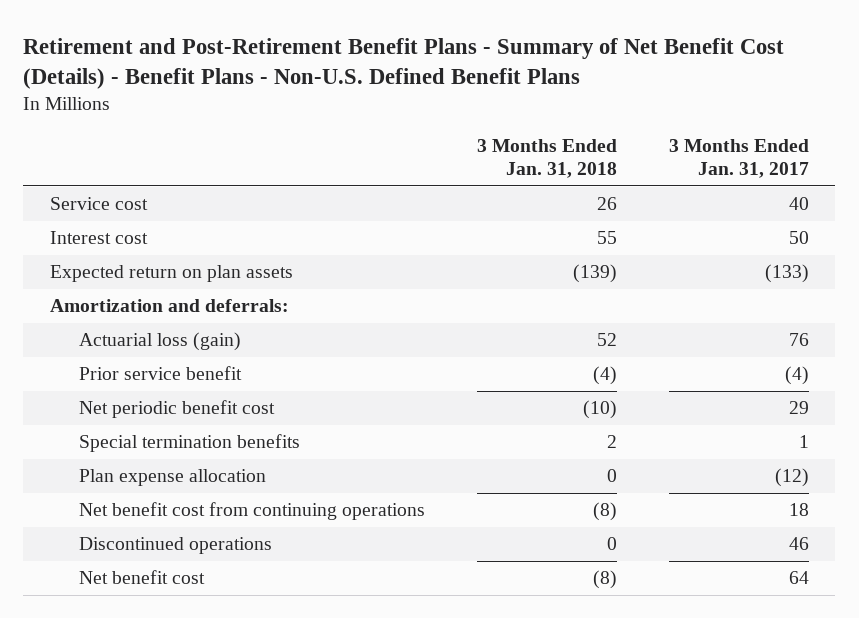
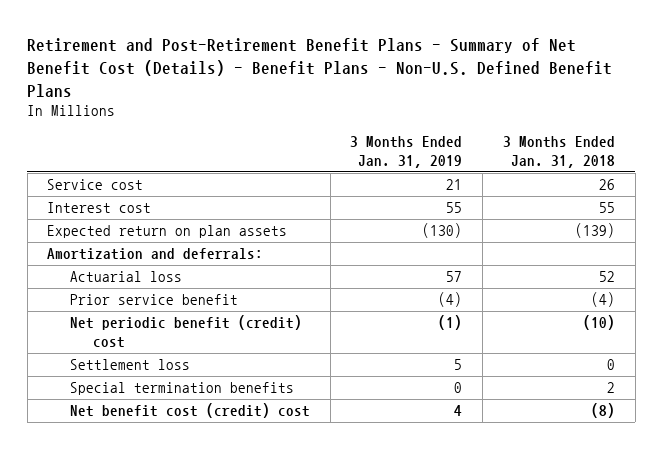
[669,139,810,179] 3 Months Ended Jan. 31, 2017 -> none
none -> [350,136,463,169] 3 Months Ended Jan. 31, 2019
[79,332,242,352] Actuarial loss (gain) -> [70,271,183,283] Actuarial loss
[79,400,276,419] Net periodic benefit cost -> [70,315,303,349] Net periodic benefit (credit) cost
none -> [70,359,191,371] Settlement loss
[79,469,267,487] Plan expense allocation -> none
[79,502,426,521] Net benefit cost from continuing operations -> none
[79,537,273,555] Discontinued operations -> none
[79,570,206,585] Net benefit cost -> [70,403,311,419] Net benefit cost (credit) cost

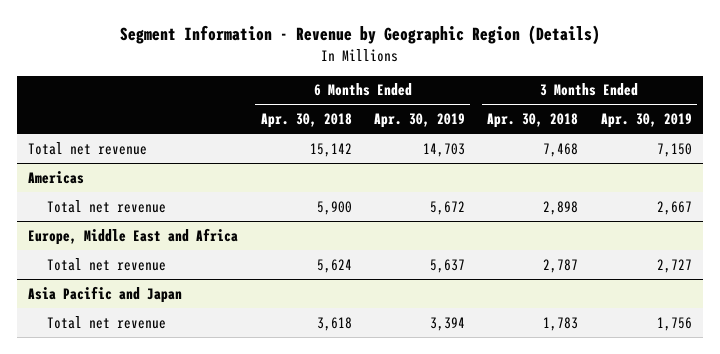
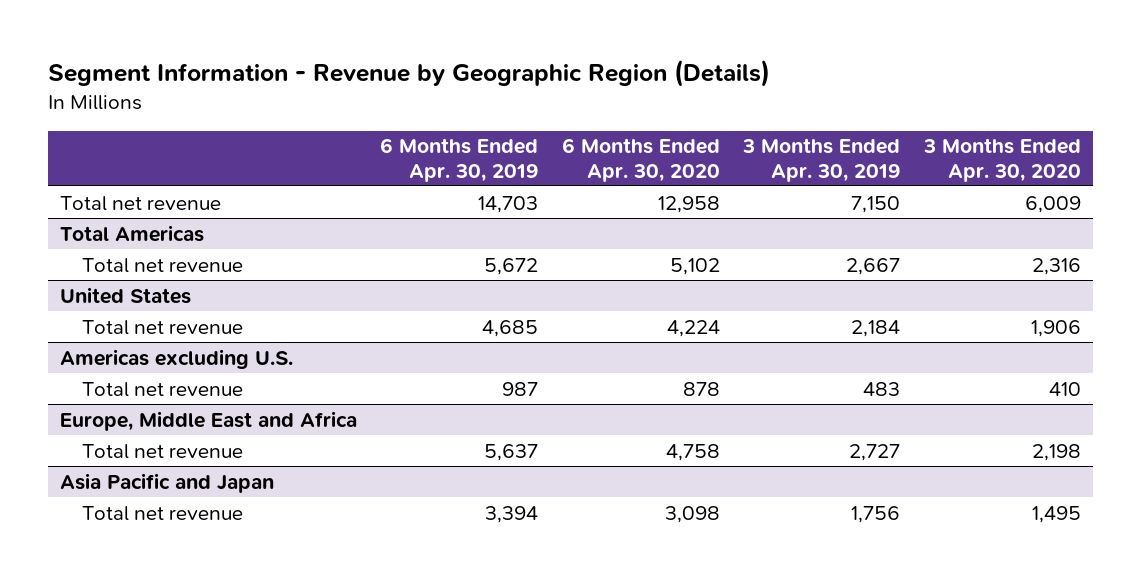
[260,113,352,129] Apr. 30, 2018 -> none
[487,113,579,129] Apr. 30, 2018 -> none
none -> [561,138,720,182] 6 Months Ended Apr. 30, 2020
none -> [922,138,1081,182] 3 Months Ended Apr. 30, 2020
[28,170,85,184] Americas -> [59,224,204,242] Total Americas
none -> [59,286,191,304] United States
none -> [82,319,244,335] Total net revenue
none -> [59,348,293,369] Americas excluding U.S.
none -> [82,381,244,397] Total net revenue

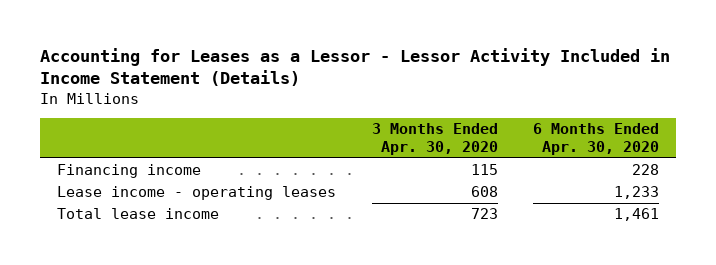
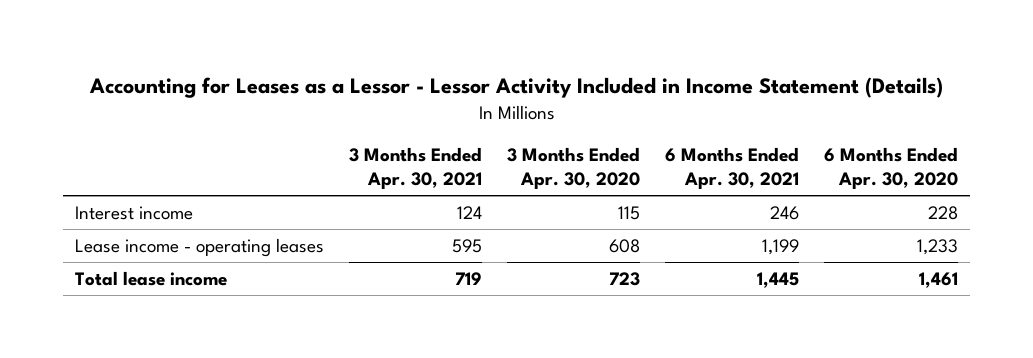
none -> [349,146,483,189] 3 Months Ended Apr. 30, 2021
none -> [665,146,800,189] 6 Months Ended Apr. 30, 2021
[57,164,202,179] Financing income -> [75,205,194,220] Interest income

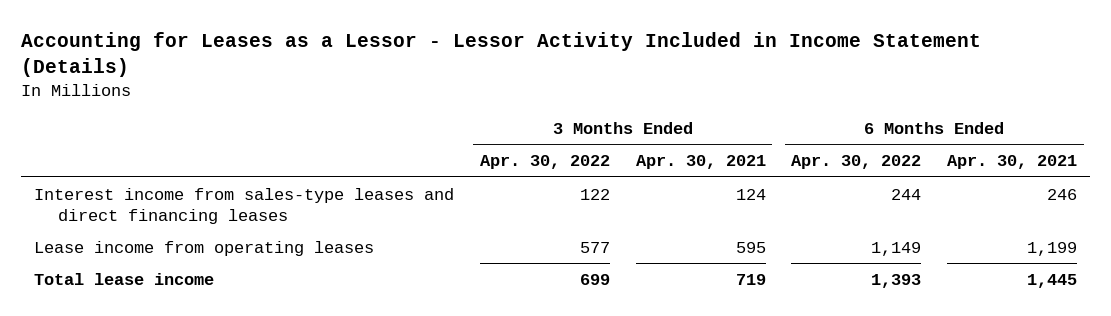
[507,146,641,189] 3 Months Ended Apr. 30, 2020 -> none
[823,146,958,189] 6 Months Ended Apr. 30, 2020 -> none
none -> [479,155,610,170] Apr. 30, 2022
none -> [791,155,922,170] Apr. 30, 2022
[75,205,194,220] Interest income -> [33,187,454,224] Interest income from sales-type leases and direct financing leases
[75,237,325,257] Lease income - operating leases -> [33,240,374,256] Lease income from operating leases

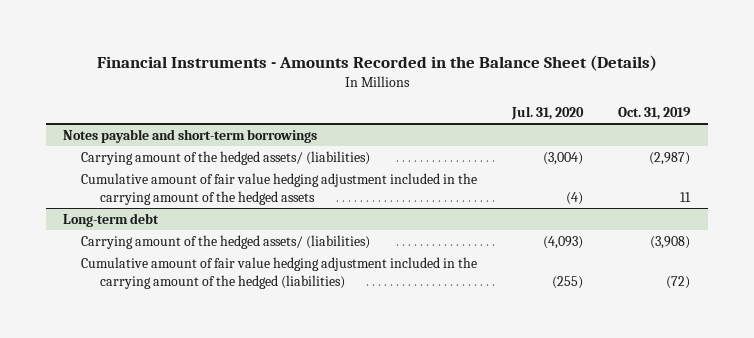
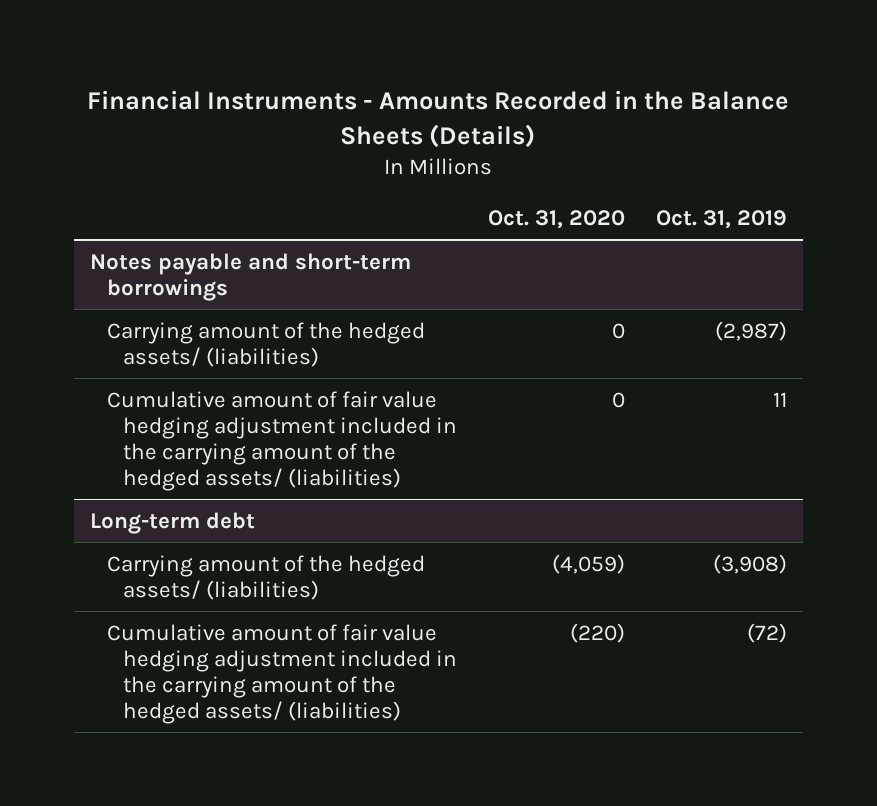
[96,54,657,71] Financial Instruments - Amounts Recorded in the Balance Sheet (Details) -> [87,89,790,148] Financial Instruments - Amounts Recorded in the Balance Sheets (Details)
[511,106,585,121] Jul. 31, 2020 -> none
none -> [488,209,626,229] Oct. 31, 2020
[81,172,478,205] Cumulative amount of fair value hedging adjustment included in the carrying amount of the hedged assets -> [106,390,458,491] Cumulative amount of fair value hedging adjustment included in the carrying amount of the hedged assets/ (liabilities)
[81,256,478,289] Cumulative amount of fair value hedging adjustment included in the carrying amount of the hedged (liabilities) -> [106,623,458,724] Cumulative amount of fair value hedging adjustment included in the carrying amount of the hedged assets/ (liabilities)

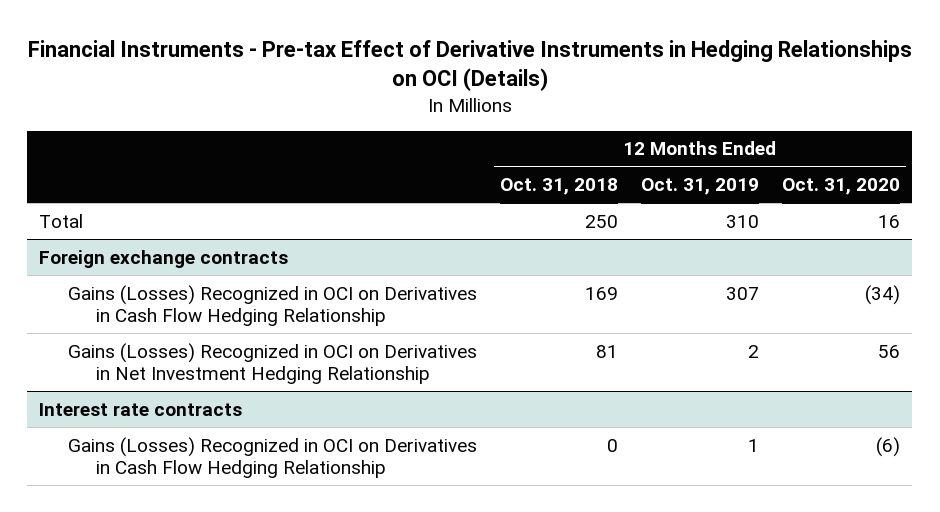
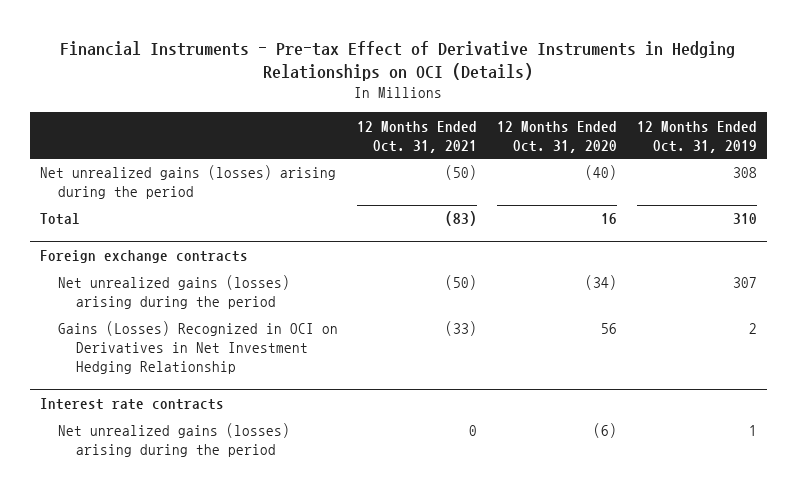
[499,178,618,196] Oct. 31, 2018 -> none
none -> [357,120,478,153] 12 Months Ended Oct. 31, 2021
none -> [39,165,336,200] Net unrealized gains (losses) arising during the period
[67,284,477,327] Gains (Losses) Recognized in OCI on Derivatives in Cash Flow Hedging Relationship -> [57,275,290,310] Net unrealized gains (losses) arising during the period
[67,436,477,479] Gains (Losses) Recognized in OCI on Derivatives in Cash Flow Hedging Relationship -> [57,423,290,458] Net unrealized gains (losses) arising during the period

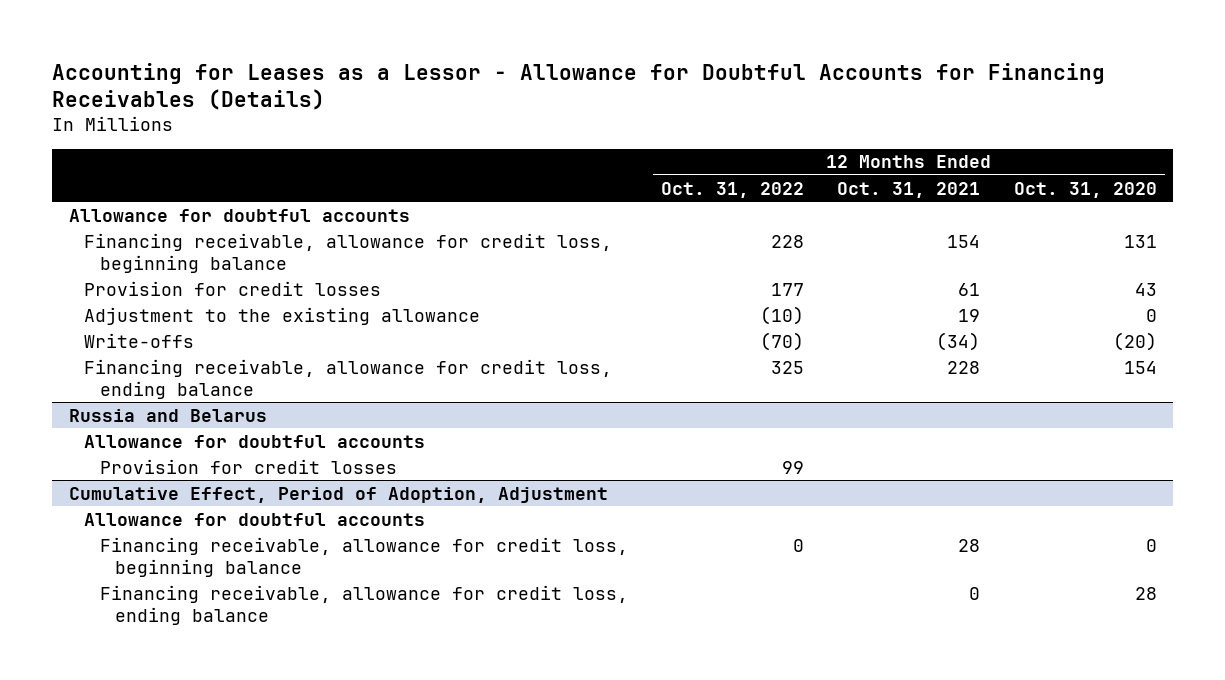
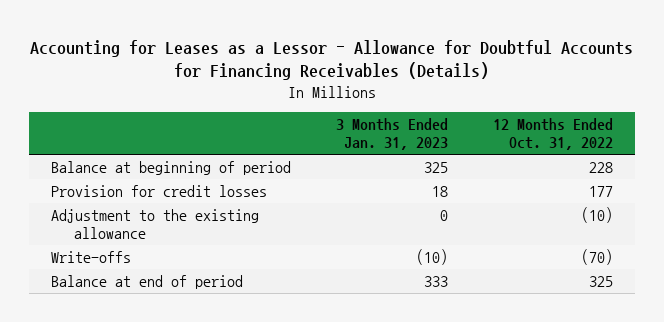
[837,181,981,198] Oct. 31, 2021 -> none
[1013,181,1157,198] Oct. 31, 2020 -> none
none -> [336,117,449,151] 3 Months Ended Jan. 31, 2023
[68,208,410,222] Allowance for doubtful accounts -> none
[84,232,613,273] Financing receivable, allowance for credit loss, beginning balance -> [51,160,292,175] Balance at beginning of period
[68,408,267,422] Russia and Belarus -> none
[84,434,426,448] Allowance for doubtful accounts -> none
[99,458,397,474] Provision for credit losses -> none
[68,486,608,503] Cumulative Effect, Period of Adoption, Adjustment -> none
[84,512,426,526] Allowance for doubtful accounts -> none
[99,536,628,577] Financing receivable, allowance for credit loss, beginning balance -> none
[99,584,628,625] Financing receivable, allowance for credit loss, ending balance -> none
[84,358,613,399] Financing receivable, allowance for credit loss, ending balance -> [51,274,244,289] Balance at end of period

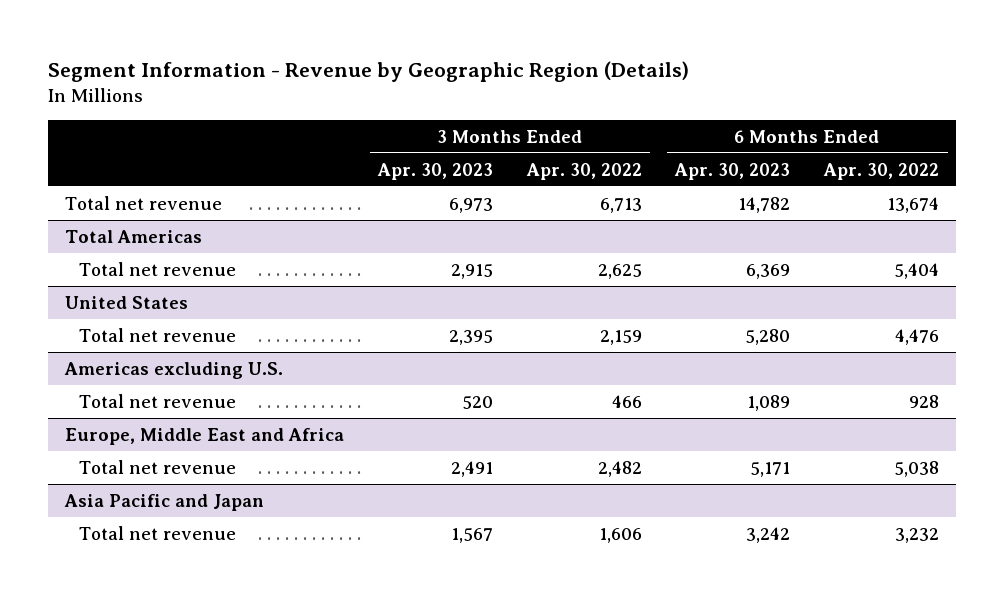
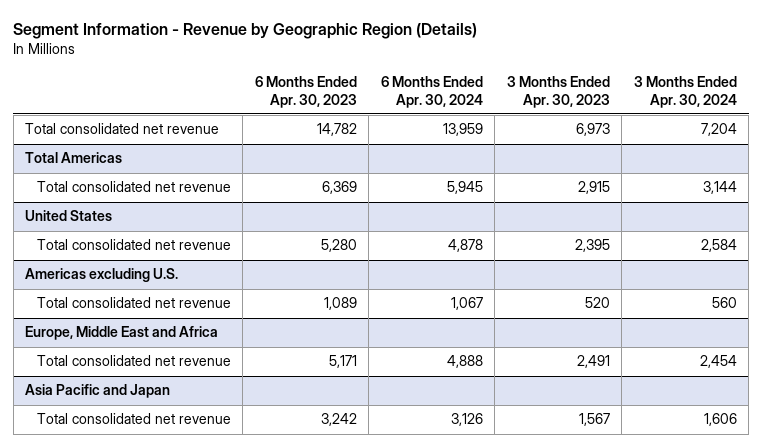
[525,162,642,180] Apr. 30, 2022 -> none
[823,162,940,180] Apr. 30, 2022 -> none
none -> [380,75,483,108] 6 Months Ended Apr. 30, 2024
none -> [633,75,737,108] 3 Months Ended Apr. 30, 2024
[65,195,223,210] Total net revenue -> [25,123,220,135] Total consolidated net revenue
[78,261,236,276] Total net revenue -> [37,181,232,193] Total consolidated net revenue
[78,327,236,342] Total net revenue -> [37,239,232,251] Total consolidated net revenue
[78,393,236,408] Total net revenue -> [37,297,232,309] Total consolidated net revenue
[78,459,236,474] Total net revenue -> [37,355,232,367] Total consolidated net revenue
[78,525,236,540] Total net revenue -> [37,413,232,425] Total consolidated net revenue

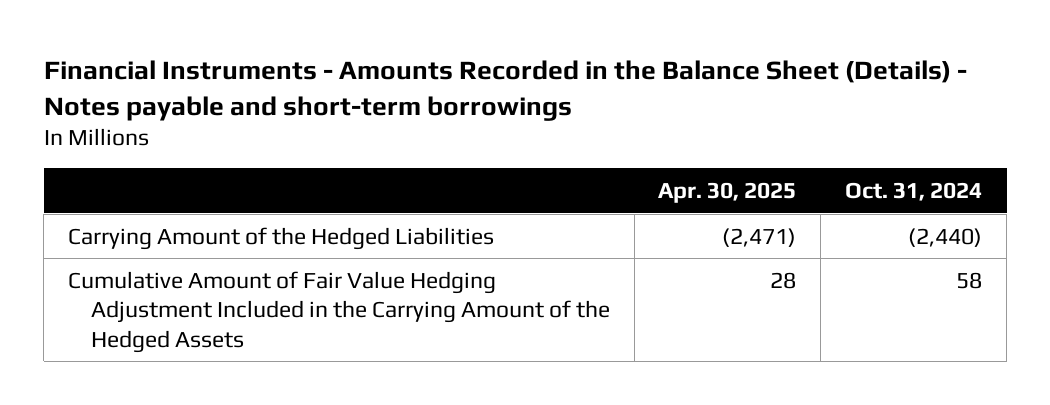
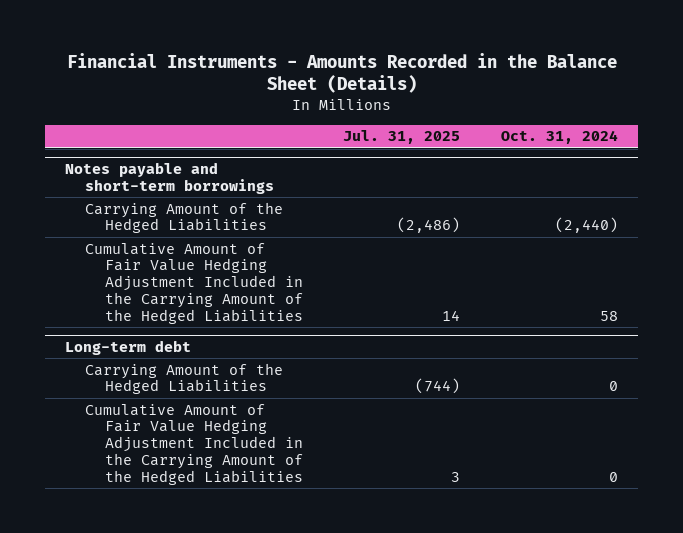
[43,60,967,121] Financial Instruments - Amounts Recorded in the Balance Sheet (Details) - Notes payable and short-term borrowings -> [66,52,617,94] Financial Instruments - Amounts Recorded in the Balance Sheet (Details)
[658,181,797,203] Apr. 30, 2025 -> none
none -> [343,130,461,145] Jul. 31, 2025
none -> [65,161,274,194] Notes payable and short-term borrowings
[68,270,610,353] Cumulative Amount of Fair Value Hedging Adjustment Included in the Carrying Amount of the Hedged Assets -> [84,242,303,325] Cumulative Amount of Fair Value Hedging Adjustment Included in the Carrying Amount of the Hedged Liabilities
none -> [65,339,192,355] Long-term debt
none -> [84,362,283,395] Carrying Amount of the Hedged Liabilities
none -> [84,403,303,486] Cumulative Amount of Fair Value Hedging Adjustment Included in the Carrying Amount of the Hedged Liabilities

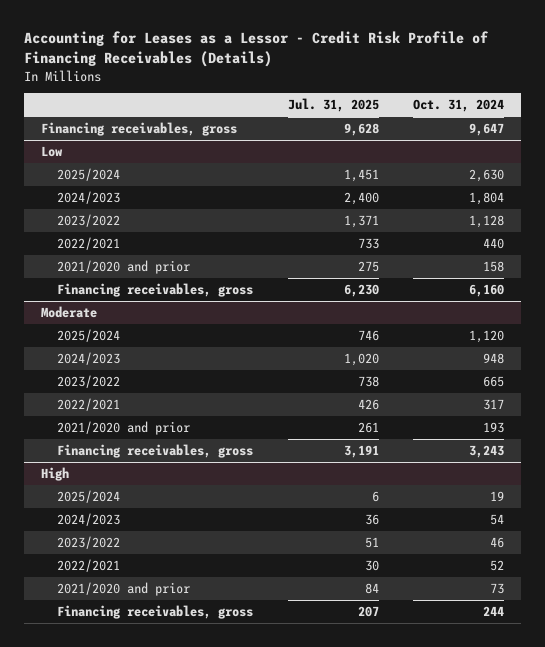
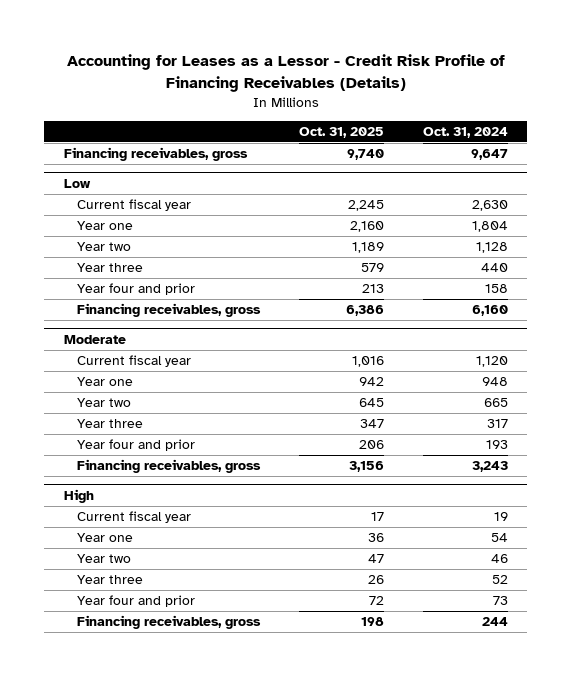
[287,98,379,113] Jul. 31, 2025 -> none
none -> [298,127,384,139] Oct. 31, 2025
[57,167,121,181] 2025/2024 -> [76,199,191,212] Current fiscal year
[57,190,121,204] 2024/2023 -> [76,221,133,231] Year one
[57,213,121,227] 2023/2022 -> [76,242,131,252] Year two
[57,236,121,250] 2022/2021 -> [76,263,143,273] Year three
[57,259,191,274] 2021/2020 and prior -> [76,283,195,296] Year four and prior
[57,328,121,342] 2025/2024 -> [76,355,191,368] Current fiscal year
[57,351,121,365] 2024/2023 -> [76,377,133,387] Year one
[57,374,121,388] 2023/2022 -> [76,398,131,408] Year two
[57,397,121,411] 2022/2021 -> [76,419,143,429] Year three
[57,420,191,435] 2021/2020 and prior -> [76,439,195,452] Year four and prior
[57,489,121,503] 2025/2024 -> [76,511,191,524] Current fiscal year
[57,512,121,526] 2024/2023 -> [76,533,133,543] Year one
[57,535,121,549] 2023/2022 -> [76,554,131,564] Year two
[57,558,121,572] 2022/2021 -> [76,575,143,585] Year three
[57,581,191,596] 2021/2020 and prior -> [76,595,195,608] Year four and prior

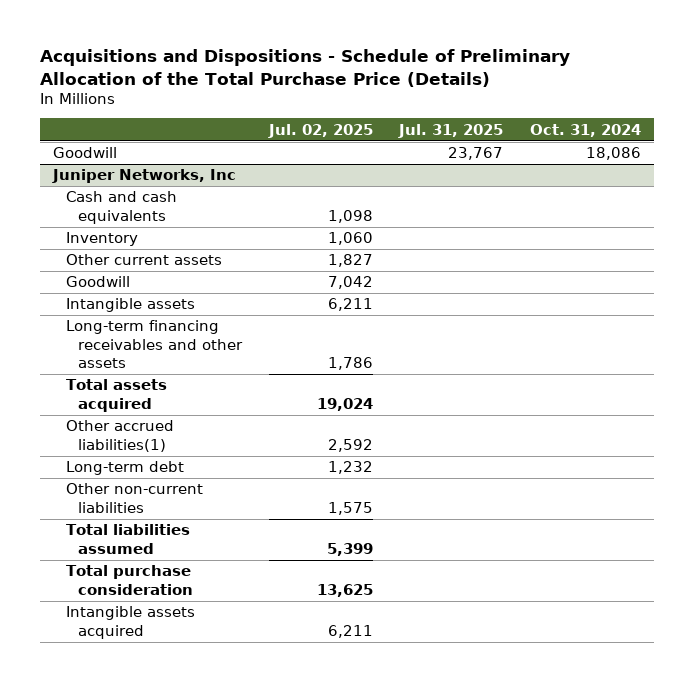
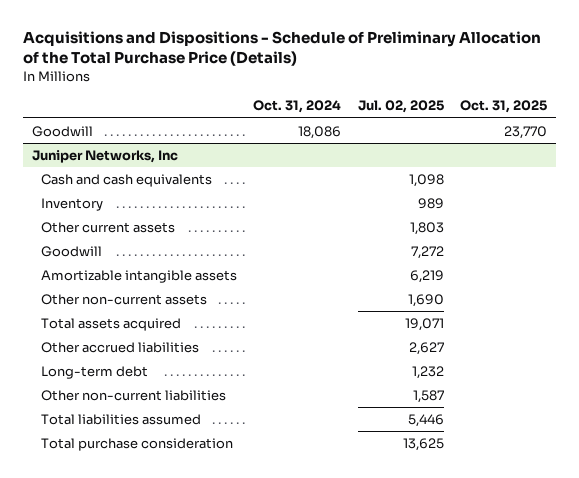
[398,123,504,138] Jul. 31, 2025 -> none
none -> [460,100,548,114] Oct. 31, 2025
[327,232,373,246] 1,060 -> [417,197,444,209] 989
[327,254,373,268] 1,827 -> [409,221,444,235] 1,803
[327,276,373,290] 7,042 -> [410,245,444,259] 7,272
[65,298,195,313] Intangible assets -> [40,269,237,283] Amortizable intangible assets
[327,298,373,312] 6,211 -> [409,269,444,283] 6,219
[65,320,243,369] Long-term financing receivables and other assets -> [40,293,207,305] Other non-current assets
[327,357,373,371] 1,786 -> [407,293,444,307] 1,690
[316,397,373,411] 19,024 -> [404,317,444,331] 19,071
[65,420,174,452] Other accrued liabilities(1) -> [40,341,199,353] Other accrued liabilities
[327,438,373,452] 2,592 -> [408,341,444,355] 2,627
[327,501,373,515] 1,575 -> [412,389,444,403] 1,587
[326,542,373,556] 5,399 -> [407,413,444,427] 5,446
[65,606,195,639] Intangible assets acquired -> none

